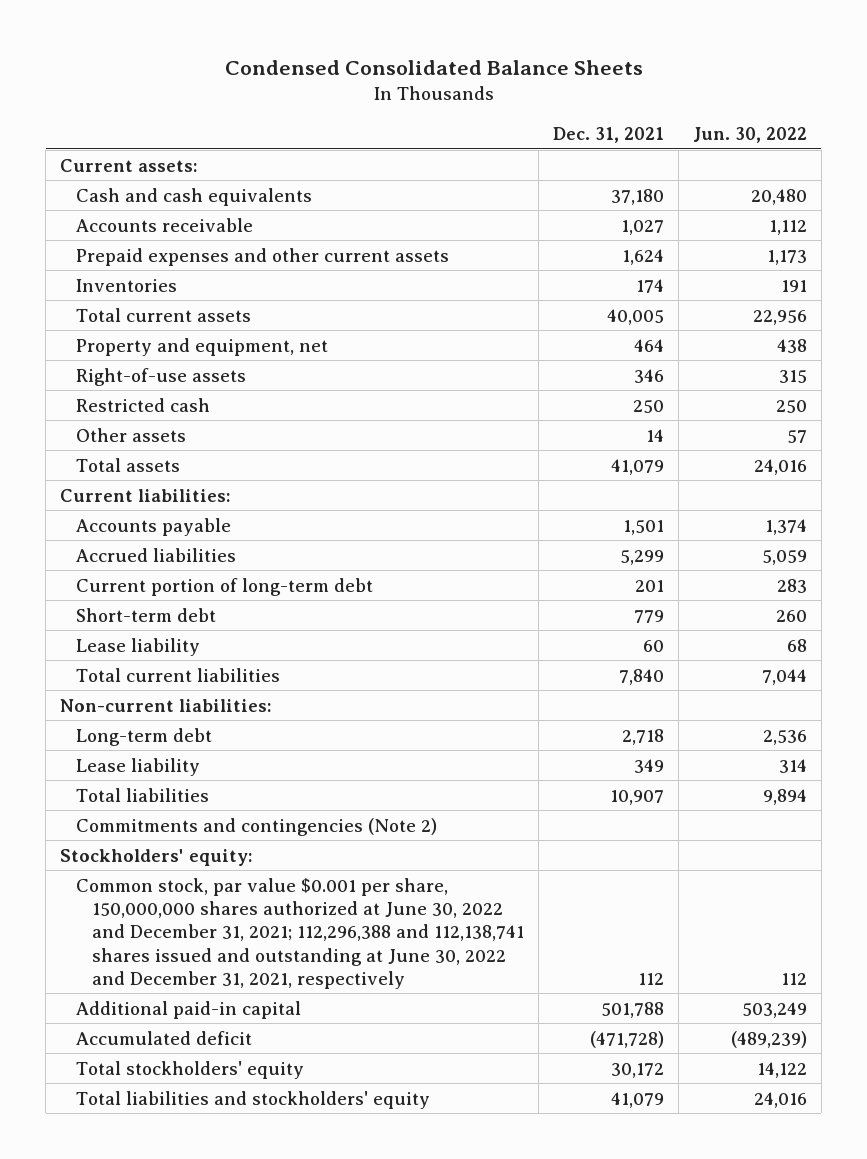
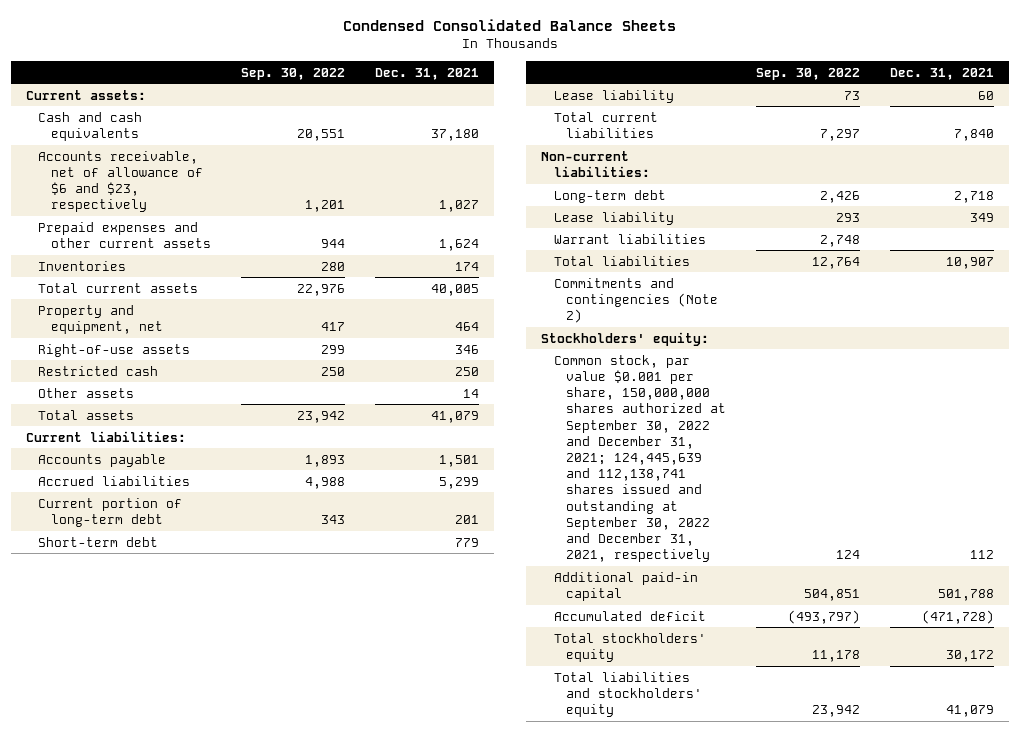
[692,127,807,144] Jun. 30, 2022 -> none
none -> [240,67,345,80] Sep. 30, 2022
[76,217,254,232] Accounts receivable -> [38,150,203,213] Accounts receivable, net of allowance of $6 and $23, respectively
none -> [553,233,706,244] Warrant liabilities
[76,877,524,989] Common stock, par value $0.001 per share, 150,000,000 shares authorized at June 30, 2022 and December 31, 2021; 112,296,388 and 112,138,741 shares issued and outstanding at June 30, 2022 and December 31, 2021, respectively -> [553,354,727,563] Common stock, par value $0.001 per share, 150,000,000 shares authorized at September 30, 2022 and December 31, 2021; 124,445,639 and 112,138,741 shares issued and outstanding at September 30, 2022 and December 31, 2021, respectively

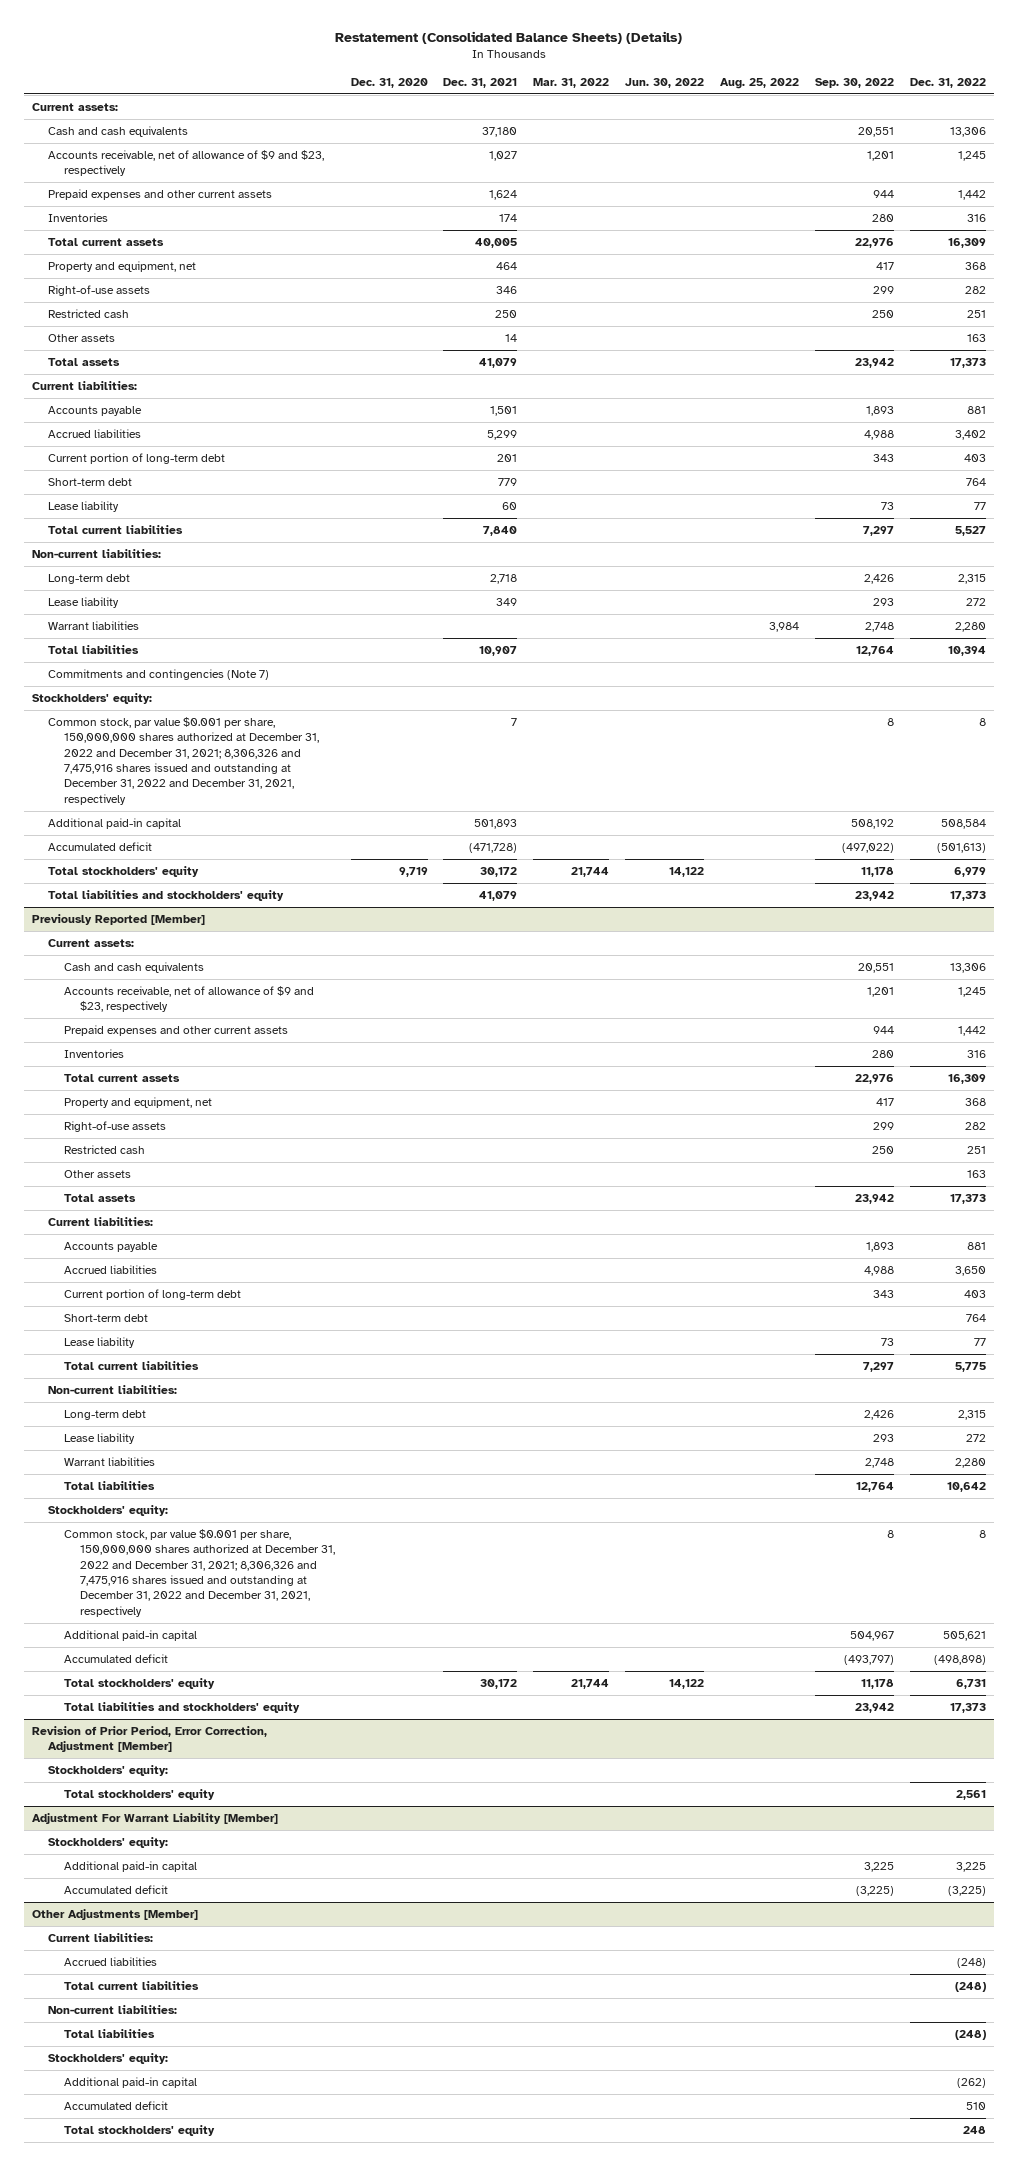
[343,18,677,31] Condensed Consolidated Balance Sheets -> [334,31,682,45] Restatement (Consolidated Balance Sheets) (Details)
none -> [350,77,428,88] Dec. 31, 2020
none -> [533,77,610,88] Mar. 31, 2022
none -> [625,77,705,88] Jun. 30, 2022
none -> [720,77,800,89] Aug. 25, 2022
none -> [910,77,987,88] Dec. 31, 2022
[38,150,203,213] Accounts receivable, net of allowance of $6 and $23, respectively -> [47,149,324,177] Accounts receivable, net of allowance of $9 and $23, respectively
[553,277,719,324] Commitments and contingencies (Note 2) -> [47,668,269,680] Commitments and contingencies (Note 7)
[553,354,727,563] Common stock, par value $0.001 per share, 150,000,000 shares authorized at September 30, 2022 and December 31, 2021; 124,445,639 and 112,138,741 shares issued and outstanding at September 30, 2022 and December 31, 2021, respectively -> [47,716,319,805] Common stock, par value $0.001 per share, 150,000,000 shares authorized at December 31, 2022 and December 31, 2021; 8,306,326 and 7,475,916 shares issued and outstanding at December 31, 2022 and December 31, 2021, respectively
[836,550,861,560] 124 -> [887,717,895,726] 8
[970,550,995,560] 112 -> [511,717,518,726] 7
[804,588,861,601] 504,851 -> [851,818,895,829] 508,192
[938,588,995,601] 501,788 -> [474,818,518,829] 501,893
[788,609,861,624] (493,797) -> [842,842,895,853] (497,022)
none -> [31,913,205,925] Previously Reported [Member]
none -> [47,938,134,947] Current assets:
none -> [63,961,204,973] Cash and cash equivalents
none -> [63,985,314,1013] Accounts receivable, net of allowance of $9 and $23, respectively
none -> [63,1024,288,1036] Prepaid expenses and other current assets
none -> [63,1048,124,1058] Inventories
none -> [63,1073,180,1082] Total current assets
none -> [63,1096,212,1108] Property and equipment, net
none -> [63,1120,166,1132] Right-of-use assets
none -> [63,1144,145,1154] Restricted cash
none -> [63,1169,131,1178] Other assets
none -> [63,1193,136,1202] Total assets
none -> [47,1216,153,1226] Current liabilities:
none -> [63,1241,158,1252] Accounts payable
none -> [63,1264,157,1274] Accrued liabilities
none -> [63,1288,241,1300] Current portion of long-term debt
none -> [63,1313,148,1322] Short-term debt
none -> [63,1336,135,1348] Lease liability
none -> [63,1360,199,1370] Total current liabilities
none -> [47,1384,177,1394] Non-current liabilities:
none -> [63,1409,146,1420] Long-term debt
none -> [63,1432,135,1444] Lease liability
none -> [63,1456,155,1466] Warrant liabilities
none -> [63,1480,155,1490] Total liabilities
none -> [47,1504,168,1516] Stockholders' equity:
none -> [63,1528,335,1617] Common stock, par value $0.001 per share, 150,000,000 shares authorized at December 31, 2022 and December 31, 2021; 8,306,326 and 7,475,916 shares issued and outstanding at December 31, 2022 and December 31, 2021, respectively
none -> [63,1629,197,1641] Additional paid-in capital
none -> [63,1653,168,1663] Accumulated deficit
none -> [63,1677,215,1689] Total stockholders' equity
none -> [63,1701,300,1713] Total liabilities and stockholders' equity
none -> [31,1725,267,1753] Revision of Prior Period, Error Correction, Adjustment [Member]
none -> [47,1764,168,1776] Stockholders' equity:
none -> [63,1788,215,1800] Total stockholders' equity
none -> [31,1812,278,1824] Adjustment For Warrant Liability [Member]
none -> [47,1836,168,1848] Stockholders' equity:
none -> [63,1860,197,1872] Additional paid-in capital
none -> [63,1884,168,1894] Accumulated deficit
none -> [31,1908,198,1920] Other Adjustments [Member]
none -> [47,1932,153,1942] Current liabilities:
none -> [63,1956,157,1966] Accrued liabilities
none -> [63,1980,199,1990] Total current liabilities
none -> [47,2004,177,2014] Non-current liabilities:
none -> [63,2028,155,2038] Total liabilities
none -> [47,2052,168,2064] Stockholders' equity:
none -> [63,2076,197,2088] Additional paid-in capital
none -> [63,2100,168,2110] Accumulated deficit
none -> [63,2124,215,2136] Total stockholders' equity

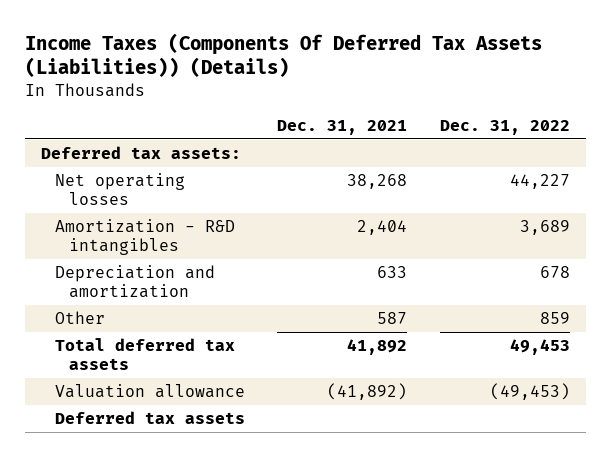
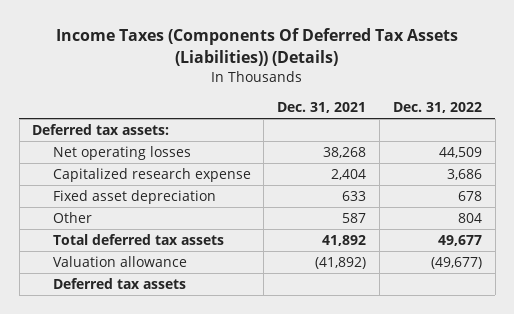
[55,219,236,256] Amortization - R&D intangibles -> none
[509,174,570,190] 44,227 -> [438,147,482,159] 44,509
none -> [52,168,251,183] Capitalized research expense
[55,265,216,299] Depreciation and amortization -> [52,190,216,205] Fixed asset depreciation
[539,312,570,325] 859 -> [457,213,482,224] 804
[509,339,570,356] 49,453 -> [437,235,482,247] 49,677
[489,383,570,401] (49,453) -> [430,257,482,270] (49,677)

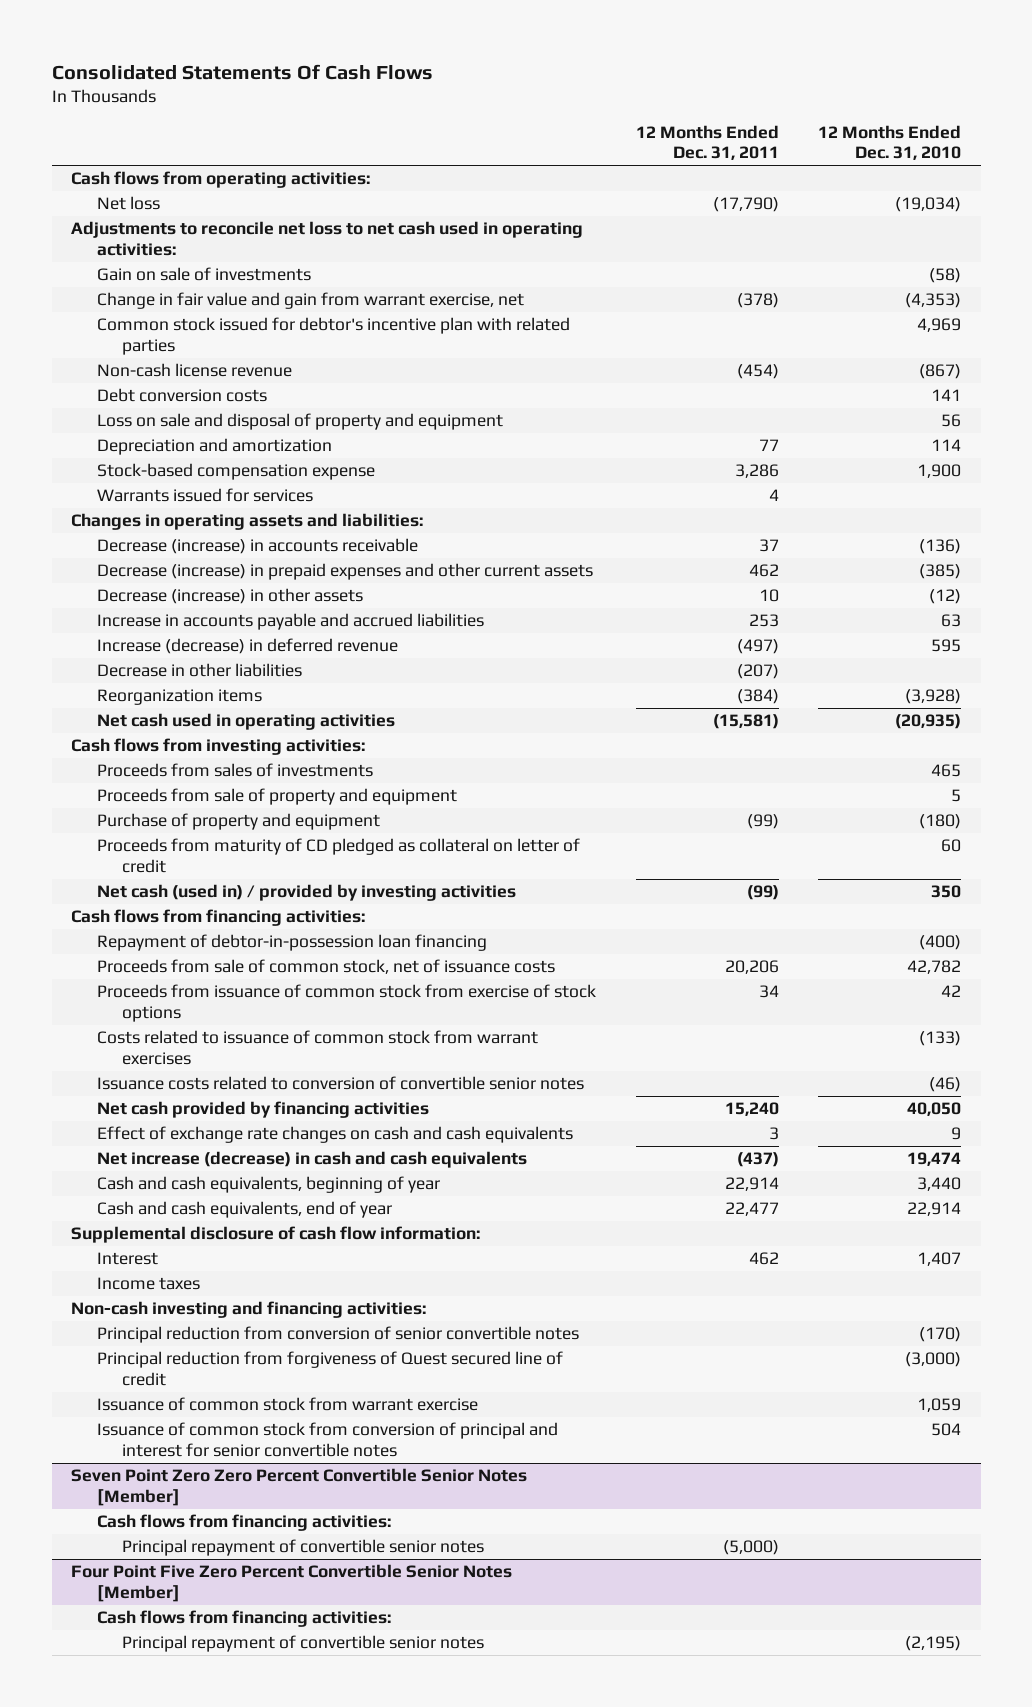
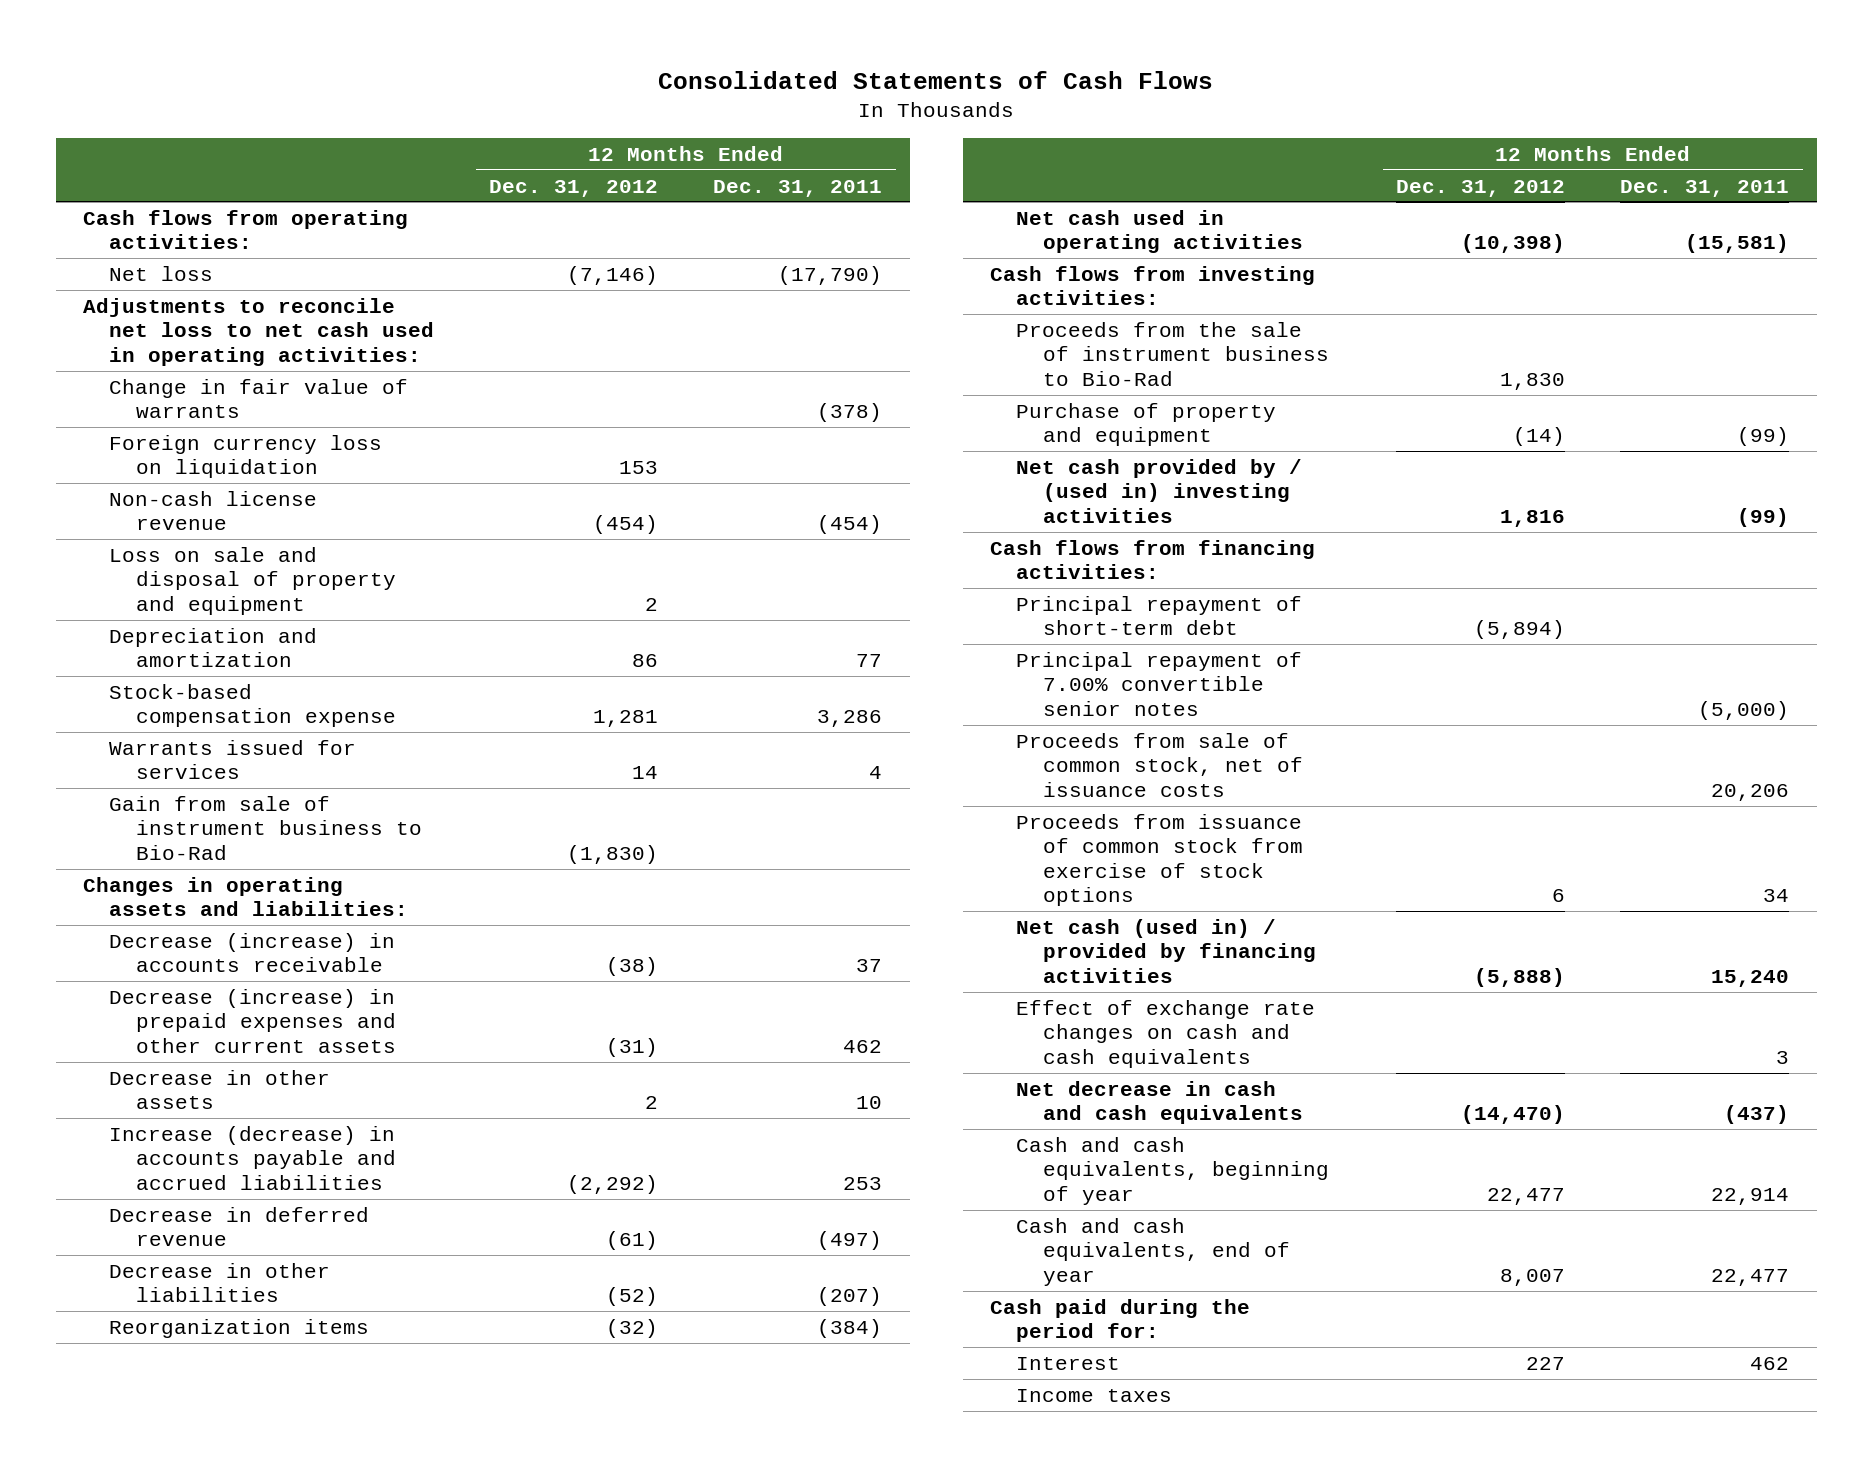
[51,63,433,80] Consolidated Statements Of Cash Flows -> [658,70,1214,89] Consolidated Statements of Cash Flows
[818,124,962,161] 12 Months Ended Dec. 31, 2010 -> none
none -> [489,179,659,197] Dec. 31, 2012
[96,267,311,282] Gain on sale of investments -> none
[96,317,570,355] Common stock issued for debtor's incentive plan with related parties -> none
[96,292,524,310] Change in fair value and gain from warrant exercise, net -> [109,378,409,419] Change in fair value of warrants
none -> [109,434,383,479] Foreign currency loss on liquidation
[96,388,267,403] Debt conversion costs -> none
none -> [109,795,422,860] Gain from sale of instrument business to Bio-Rad
[96,588,363,605] Decrease (increase) in other assets -> [109,1069,331,1110] Decrease in other assets
[96,613,484,631] Increase in accounts payable and accrued liabilities -> [109,1125,396,1190] Increase (decrease) in accounts payable and accrued liabilities
[96,638,398,655] Increase (decrease) in deferred revenue -> [109,1206,370,1247] Decrease in deferred revenue
[96,763,373,778] Proceeds from sales of investments -> none
[96,788,457,806] Proceeds from sale of property and equipment -> none
none -> [1016,321,1329,386] Proceeds from the sale of instrument business to Bio-Rad
[96,838,580,873] Proceeds from maturity of CD pledged as collateral on letter of credit -> none
[96,884,516,902] Net cash (used in) / provided by investing activities -> [1016,458,1303,523] Net cash provided by / (used in) investing activities
[96,934,487,952] Repayment of debtor-in-possession loan financing -> none
none -> [1016,595,1303,636] Principal repayment of short-term debt
none -> [1016,651,1303,716] Principal repayment of 7.00% convertible senior notes
[96,1030,538,1065] Costs related to issuance of common stock from warrant exercises -> none
[96,1076,584,1091] Issuance costs related to conversion of convertible senior notes -> none
[96,1101,429,1119] Net cash provided by financing activities -> [1016,918,1316,983] Net cash (used in) / provided by financing activities
[96,1151,527,1169] Net increase (decrease) in cash and cash equivalents -> [1016,1080,1303,1125] Net decrease in cash and cash equivalents
[71,1226,481,1244] Supplemental disclosure of cash flow information: -> none
none -> [990,1298,1251,1343] Cash paid during the period for:
[71,1301,427,1319] Non-cash investing and financing activities: -> none
[96,1326,579,1344] Principal reduction from conversion of senior convertible notes -> none
[96,1351,563,1386] Principal reduction from forgiveness of Quest secured line of credit -> none
[96,1397,478,1412] Issuance of common stock from warrant exercise -> none
[96,1422,558,1457] Issuance of common stock from conversion of principal and interest for senior convertible notes -> none
[71,1468,528,1506] Seven Point Zero Zero Percent Convertible Senior Notes [Member] -> none
[96,1514,391,1532] Cash flows from financing activities: -> none
[122,1539,485,1557] Principal repayment of convertible senior notes -> none
[71,1564,513,1602] Four Point Five Zero Percent Convertible Senior Notes [Member] -> none
[96,1610,391,1628] Cash flows from financing activities: -> none
[122,1635,485,1653] Principal repayment of convertible senior notes -> none

